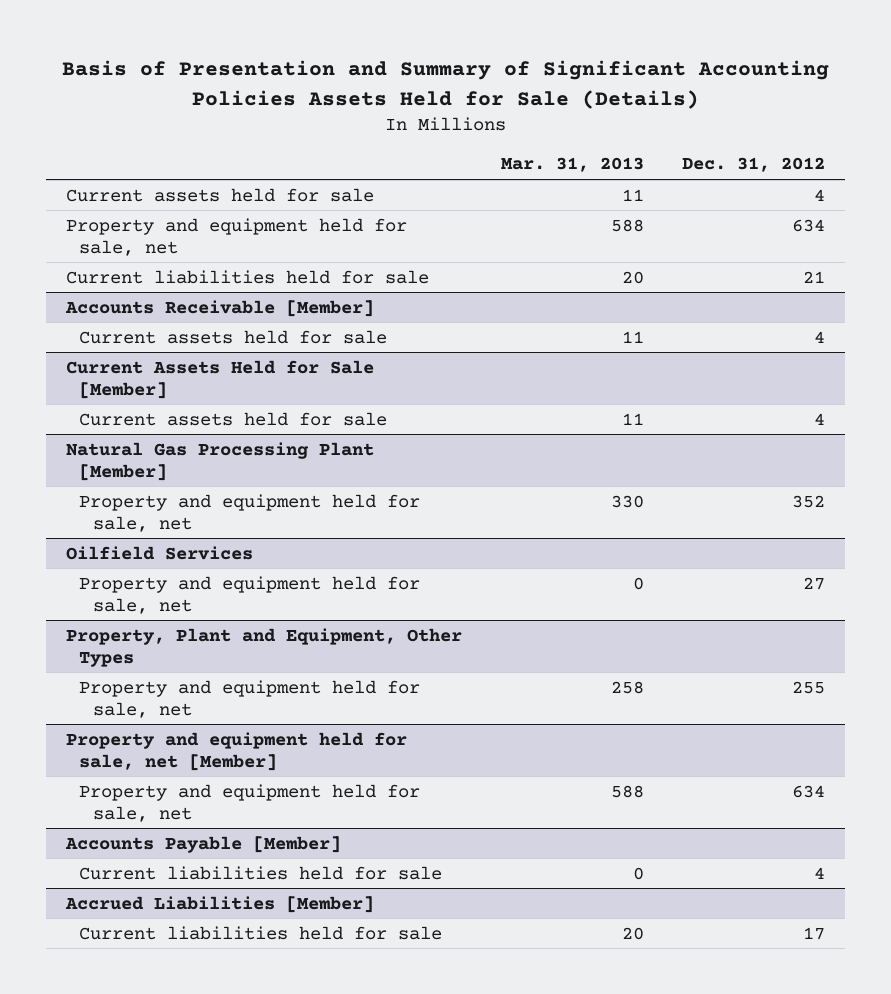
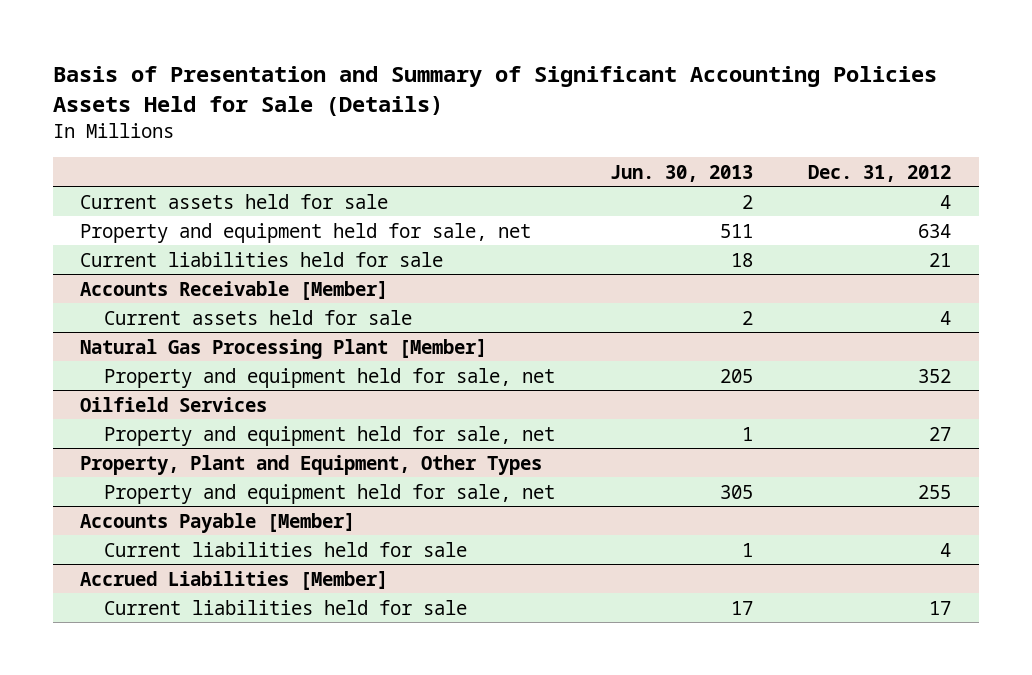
[500,157,644,173] Mar. 31, 2013 -> none
none -> [609,164,753,182] Jun. 30, 2013
[65,359,374,399] Current Assets Held for Sale [Member] -> none
[79,411,388,426] Current assets held for sale -> none
[65,731,407,771] Property and equipment held for sale, net [Member] -> none
[79,783,421,822] Property and equipment held for sale, net -> none

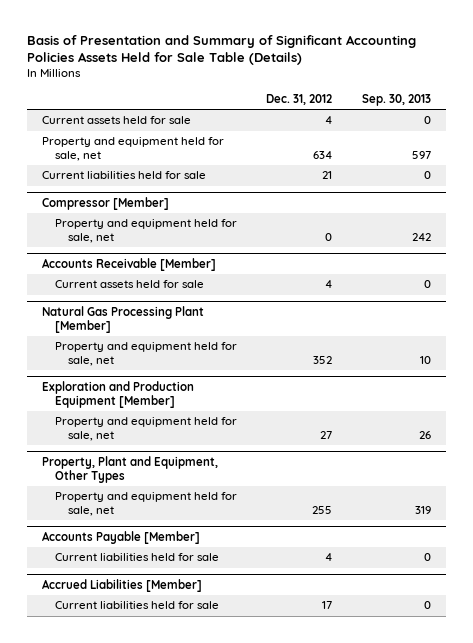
[52,66,937,117] Basis of Presentation and Summary of Significant Accounting Policies Assets Held for Sale (Details) -> [26,34,416,66] Basis of Presentation and Summary of Significant Accounting Policies Assets Held for Sale Table (Details)
[609,164,753,182] Jun. 30, 2013 -> none
none -> [361,94,431,107] Sep. 30, 2013
none -> [41,197,169,211] Compressor [Member]
none -> [54,219,237,243] Property and equipment held for sale, net
[80,396,268,412] Oilfield Services -> none
none -> [41,381,194,408] Exploration and Production Equipment [Member]

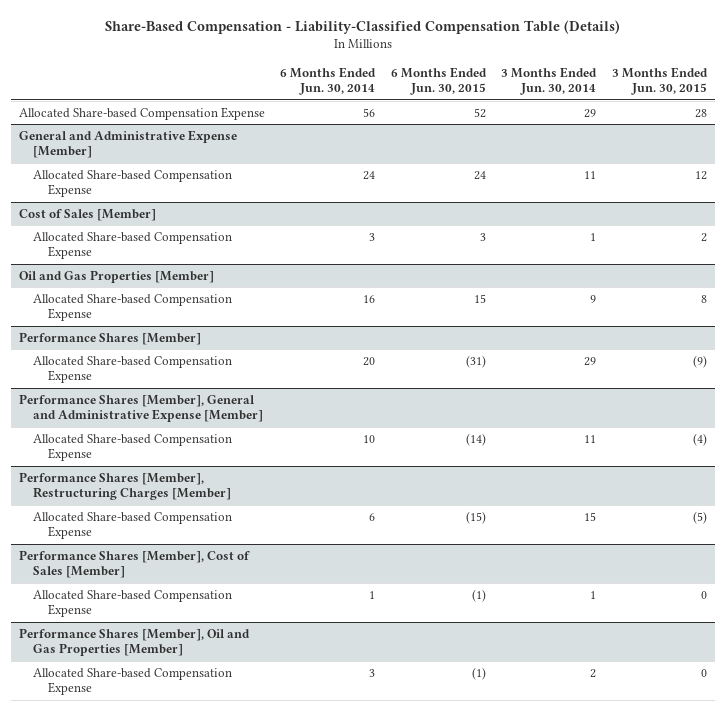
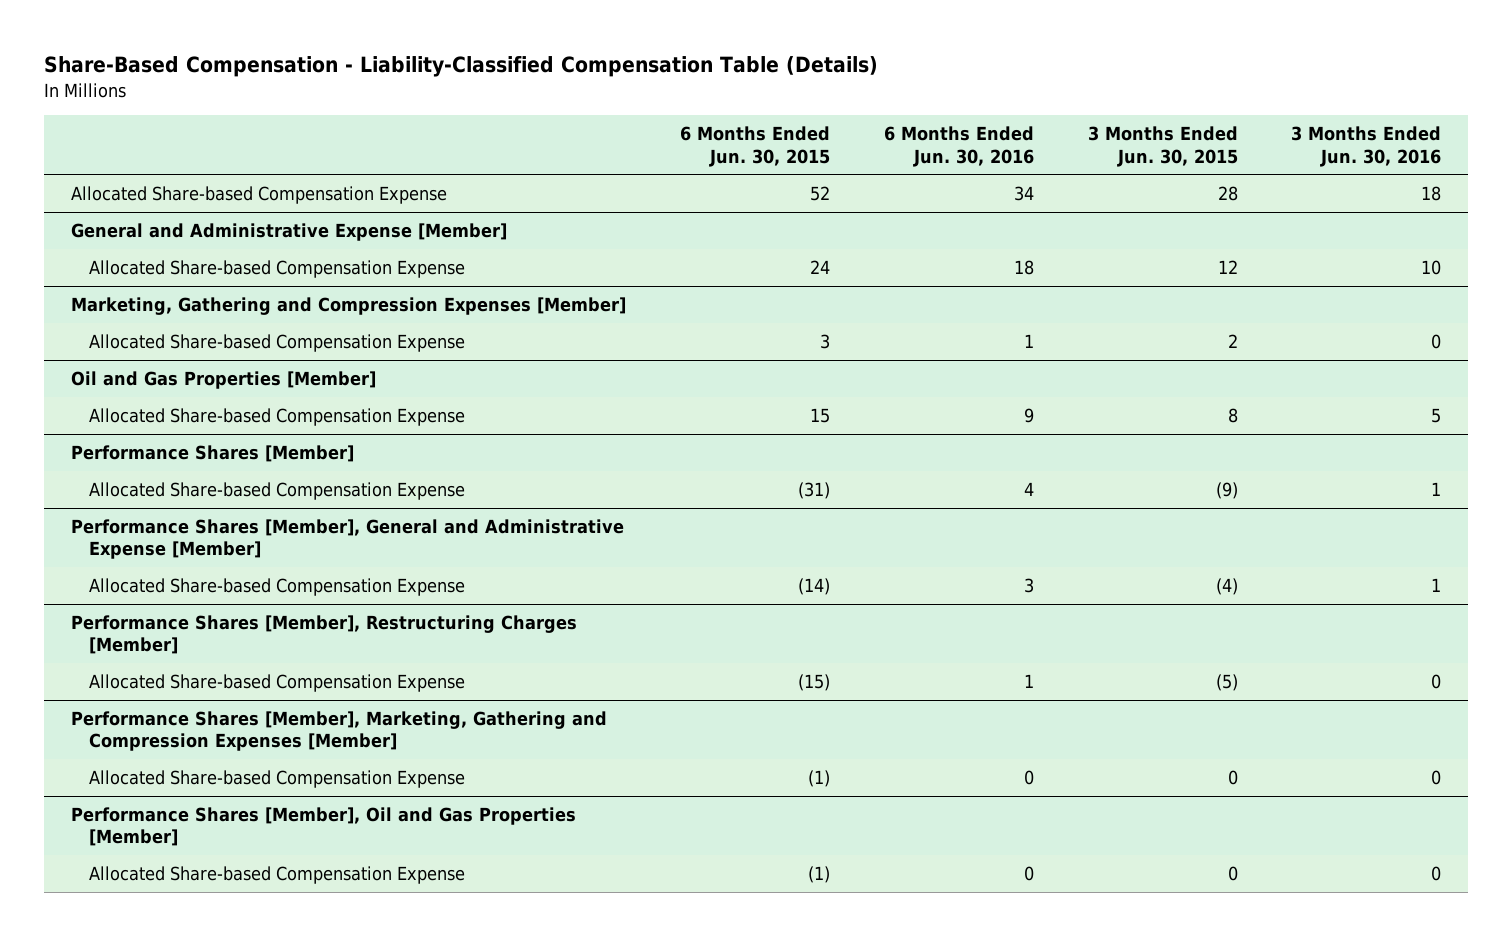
[280,66,377,95] 6 Months Ended Jun. 30, 2014 -> none
[501,66,598,95] 3 Months Ended Jun. 30, 2014 -> none
none -> [883,126,1034,167] 6 Months Ended Jun. 30, 2016
none -> [1291,126,1442,167] 3 Months Ended Jun. 30, 2016
[18,208,156,221] Cost of Sales [Member] -> [71,296,627,315] Marketing, Gathering and Compression Expenses [Member]
[18,549,250,579] Performance Shares [Member], Cost of Sales [Member] -> none
none -> [71,710,608,752] Performance Shares [Member], Marketing, Gathering and Compression Expenses [Member]

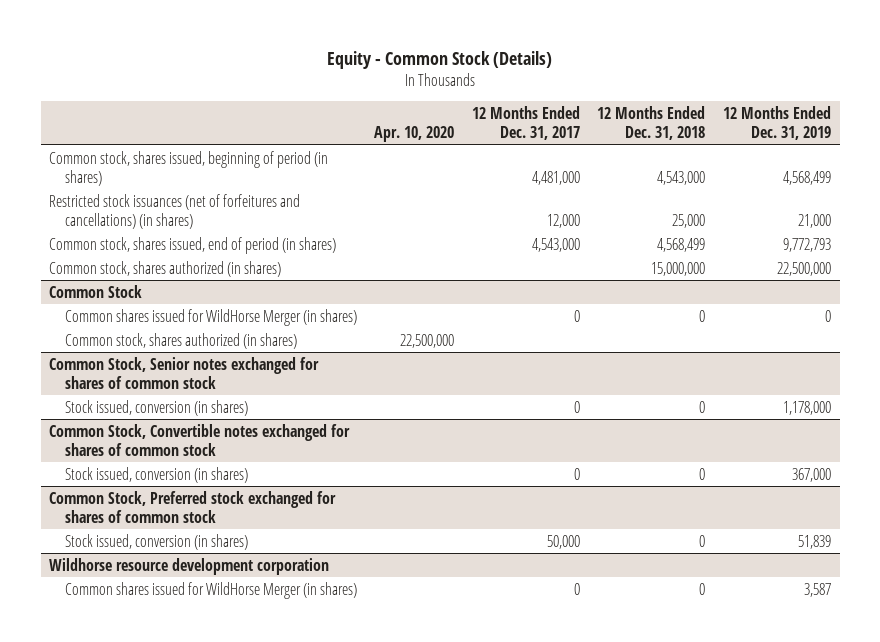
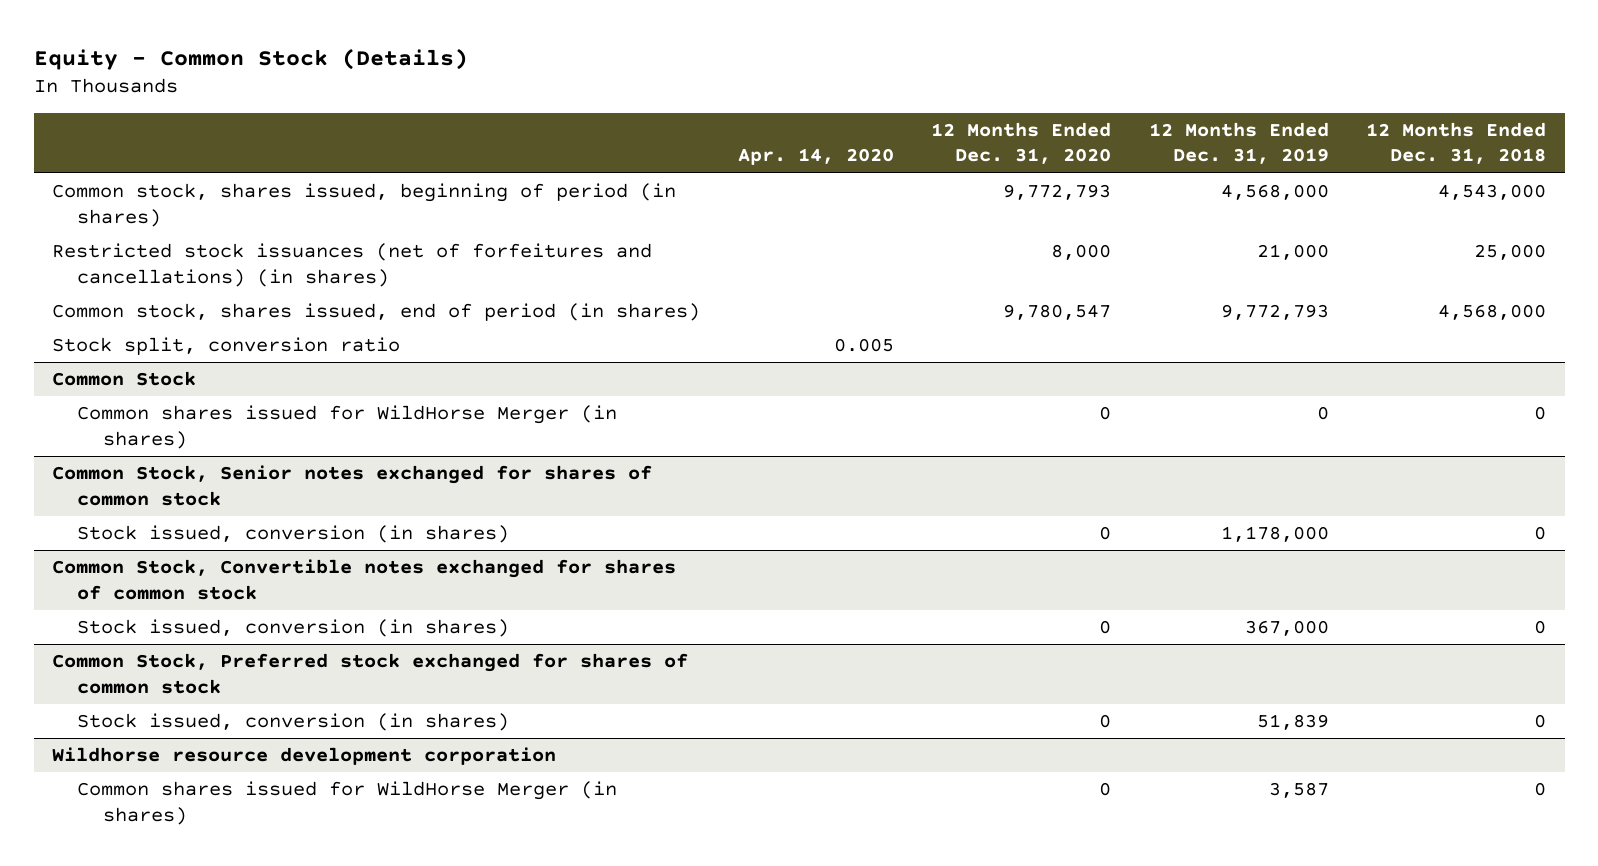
[374,126,455,143] Apr. 10, 2020 -> none
[471,105,580,141] 12 Months Ended Dec. 31, 2017 -> none
none -> [737,148,894,166] Apr. 14, 2020
none -> [931,121,1112,165] 12 Months Ended Dec. 31, 2020
[782,170,831,185] 4,568,499 -> [1220,184,1329,201] 4,568,000
[49,260,282,277] Common stock, shares authorized (in shares) -> none
[657,237,706,252] 4,568,499 -> [1437,304,1546,321] 4,568,000
none -> [52,337,401,356] Stock split, conversion ratio
[64,332,297,349] Common stock, shares authorized (in shares) -> none

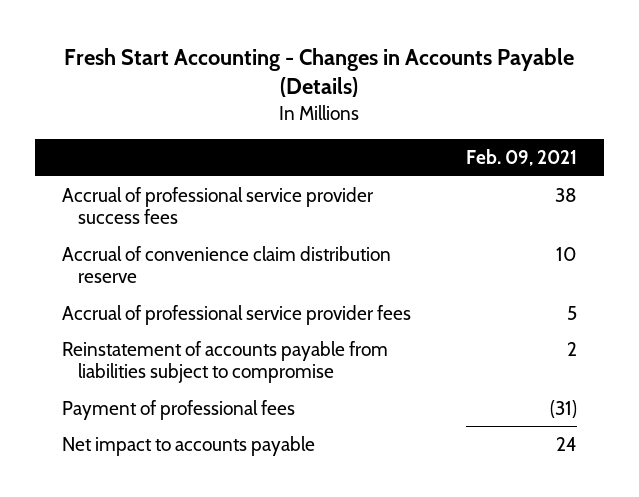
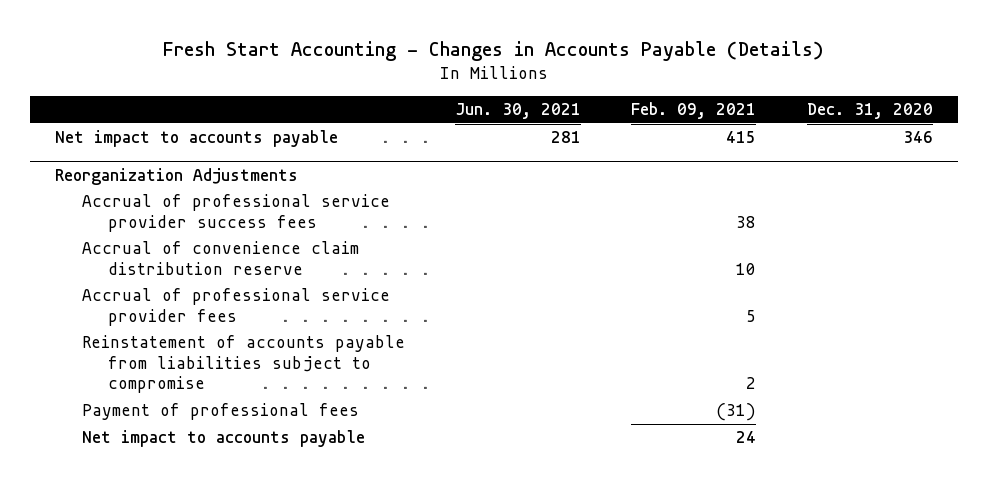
none -> [454,103,581,120] Jun. 30, 2021
none -> [806,103,933,120] Dec. 31, 2020
none -> [54,130,338,148] Net impact to accounts payable
none -> [54,167,298,185] Reorganization Adjustments

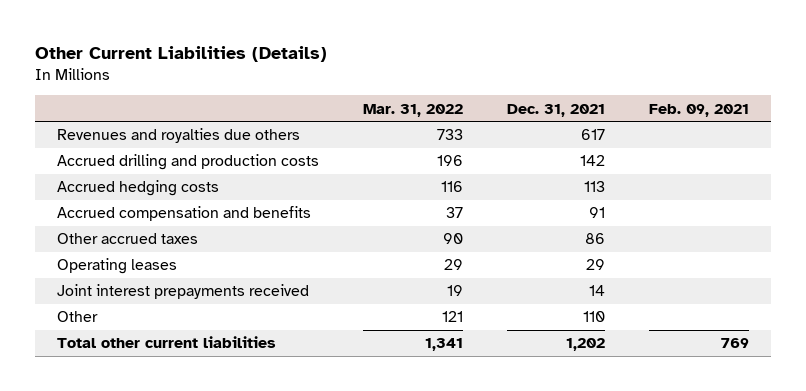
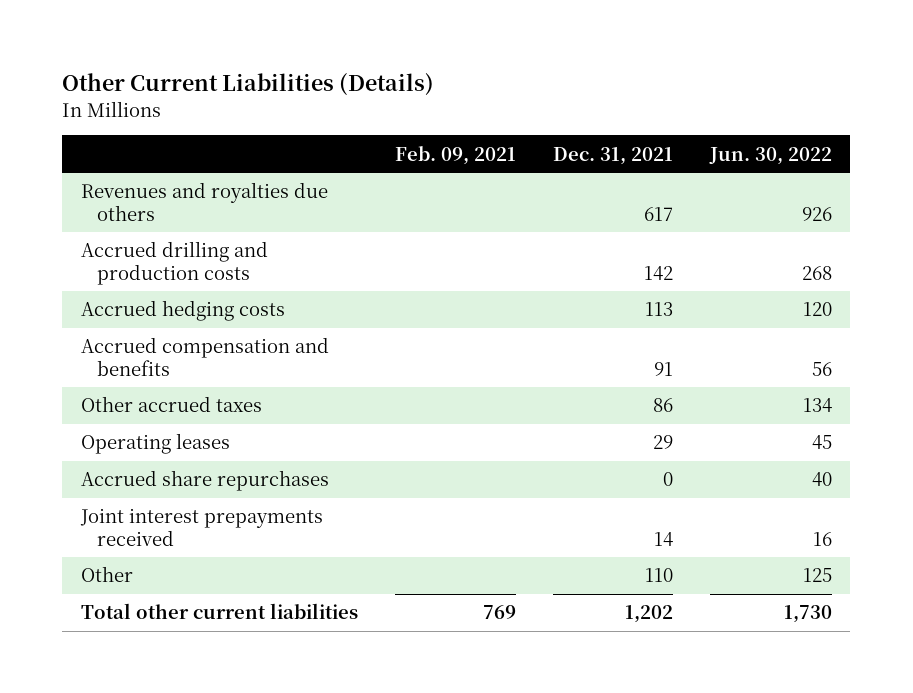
[363,103,464,117] Mar. 31, 2022 -> none
none -> [708,146,832,165] Jun. 30, 2022
none -> [80,470,329,492] Accrued share repurchases

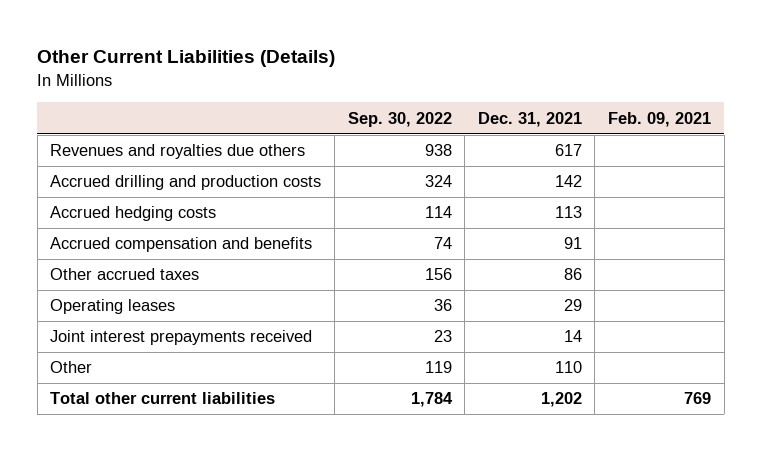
[708,146,832,165] Jun. 30, 2022 -> none
none -> [347,111,452,127] Sep. 30, 2022
[80,470,329,492] Accrued share repurchases -> none

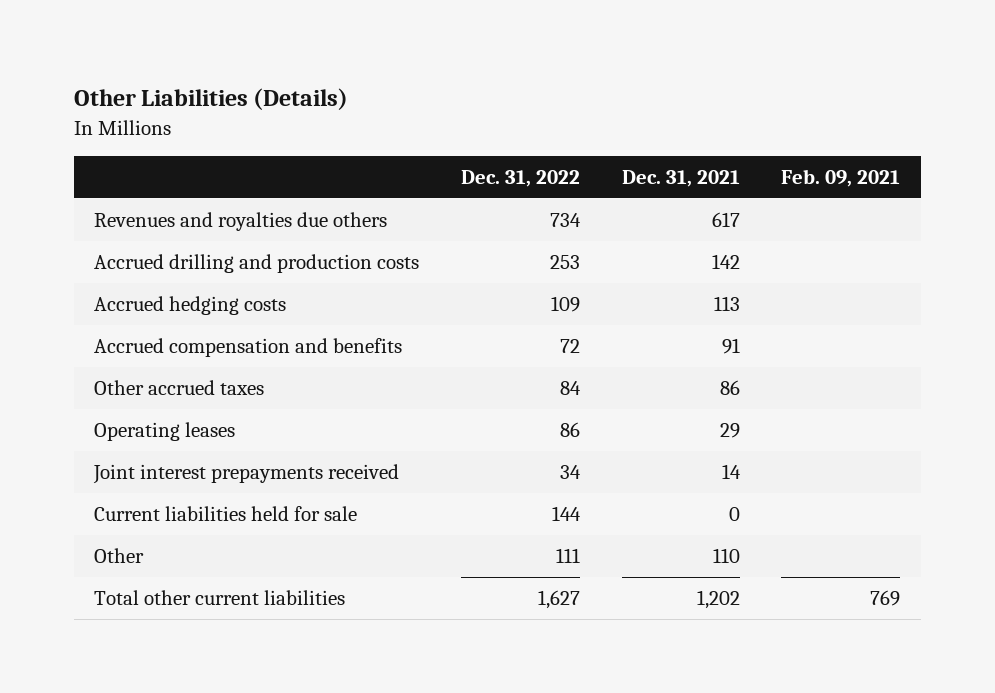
[37,50,336,68] Other Current Liabilities (Details) -> [73,88,348,111] Other Liabilities (Details)
[347,111,452,127] Sep. 30, 2022 -> none
none -> [461,169,581,187] Dec. 31, 2022
none -> [94,505,358,521] Current liabilities held for sale

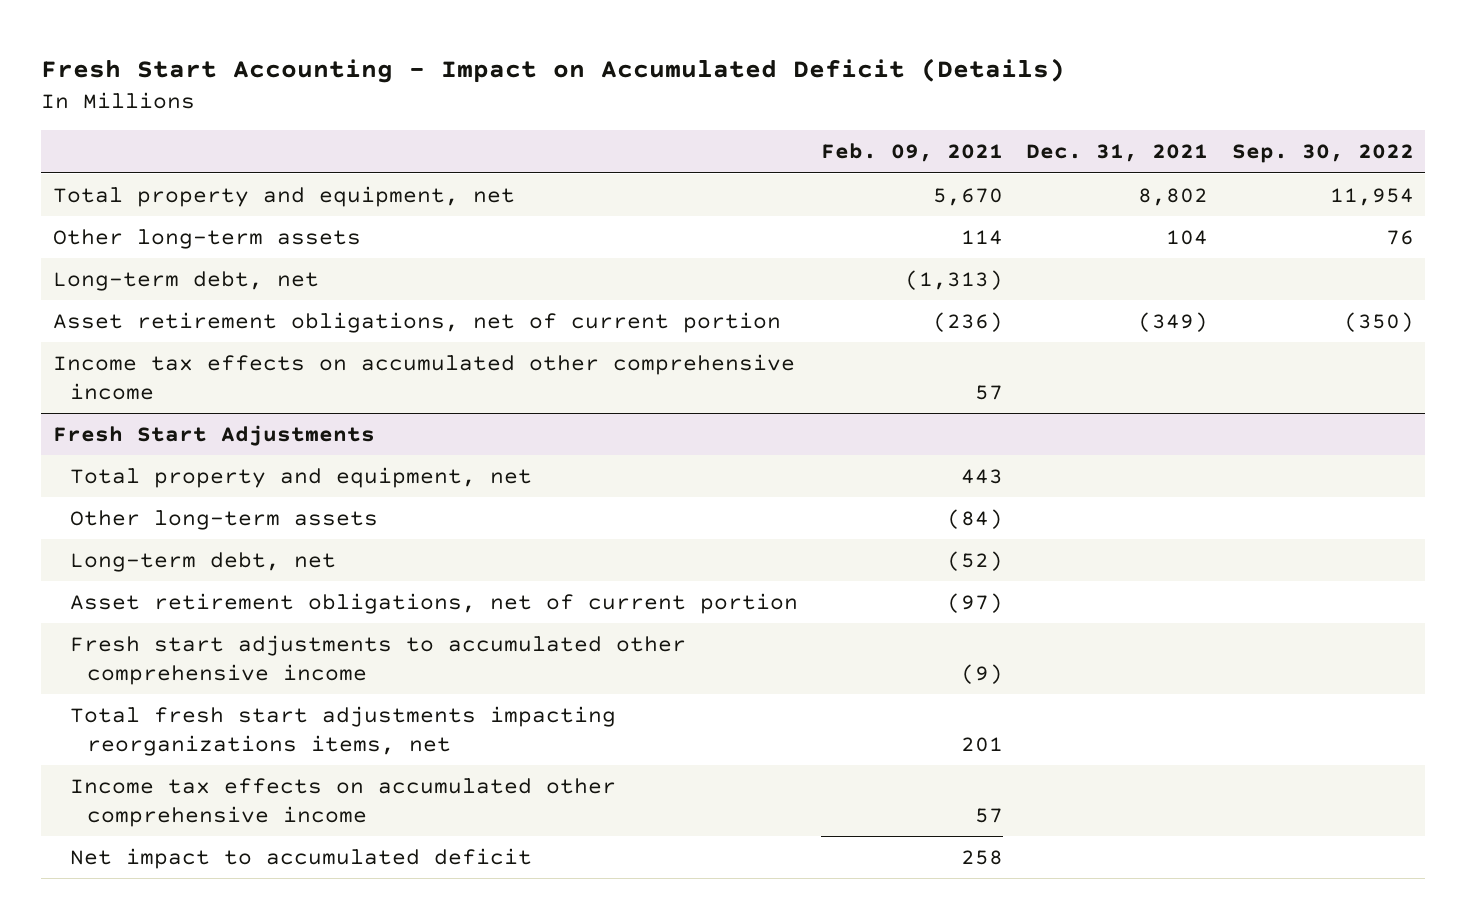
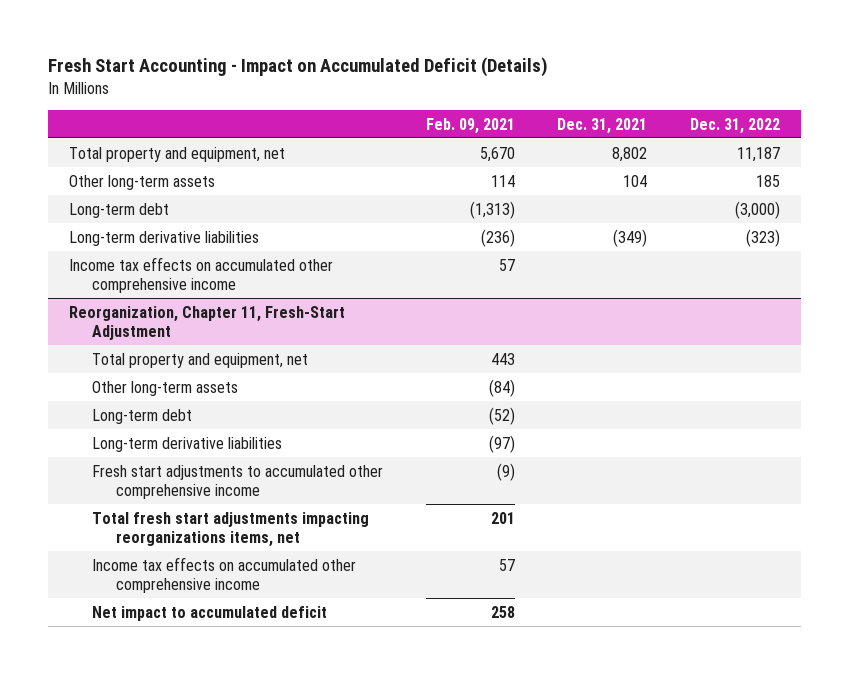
[1231,144,1414,164] Sep. 30, 2022 -> none
none -> [689,117,780,134] Dec. 31, 2022
[52,270,319,291] Long-term debt, net -> [68,202,169,218] Long-term debt
[52,311,781,333] Asset retirement obligations, net of current portion -> [68,230,259,246] Long-term derivative liabilities
[52,424,375,446] Fresh Start Adjustments -> [68,305,345,341] Reorganization, Chapter 11, Fresh-Start Adjustment
[69,551,336,572] Long-term debt, net -> [92,408,193,424] Long-term debt
[69,592,798,614] Asset retirement obligations, net of current portion -> [92,436,283,452] Long-term derivative liabilities

